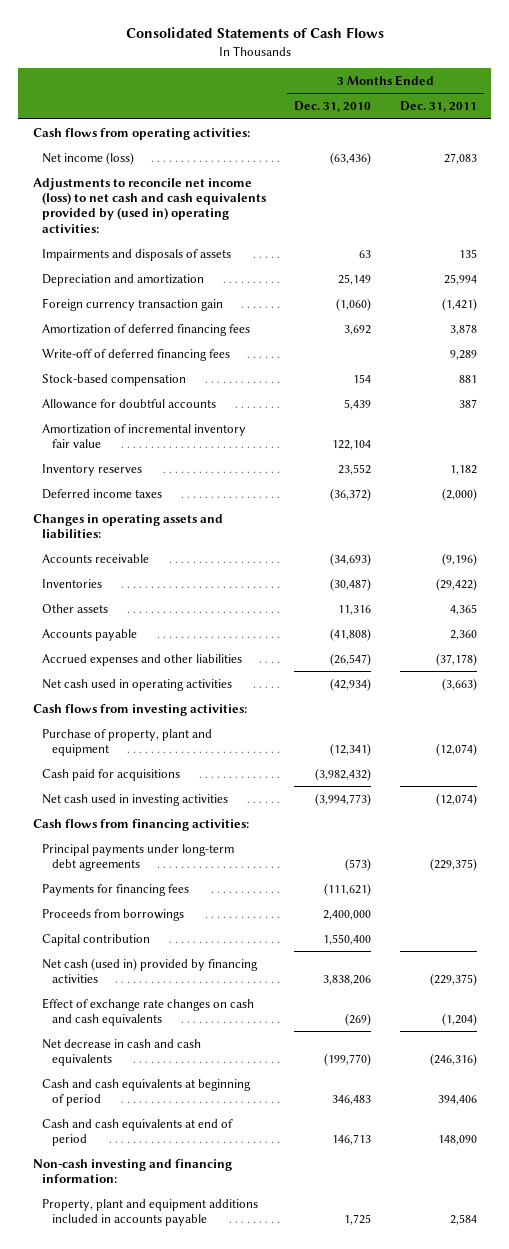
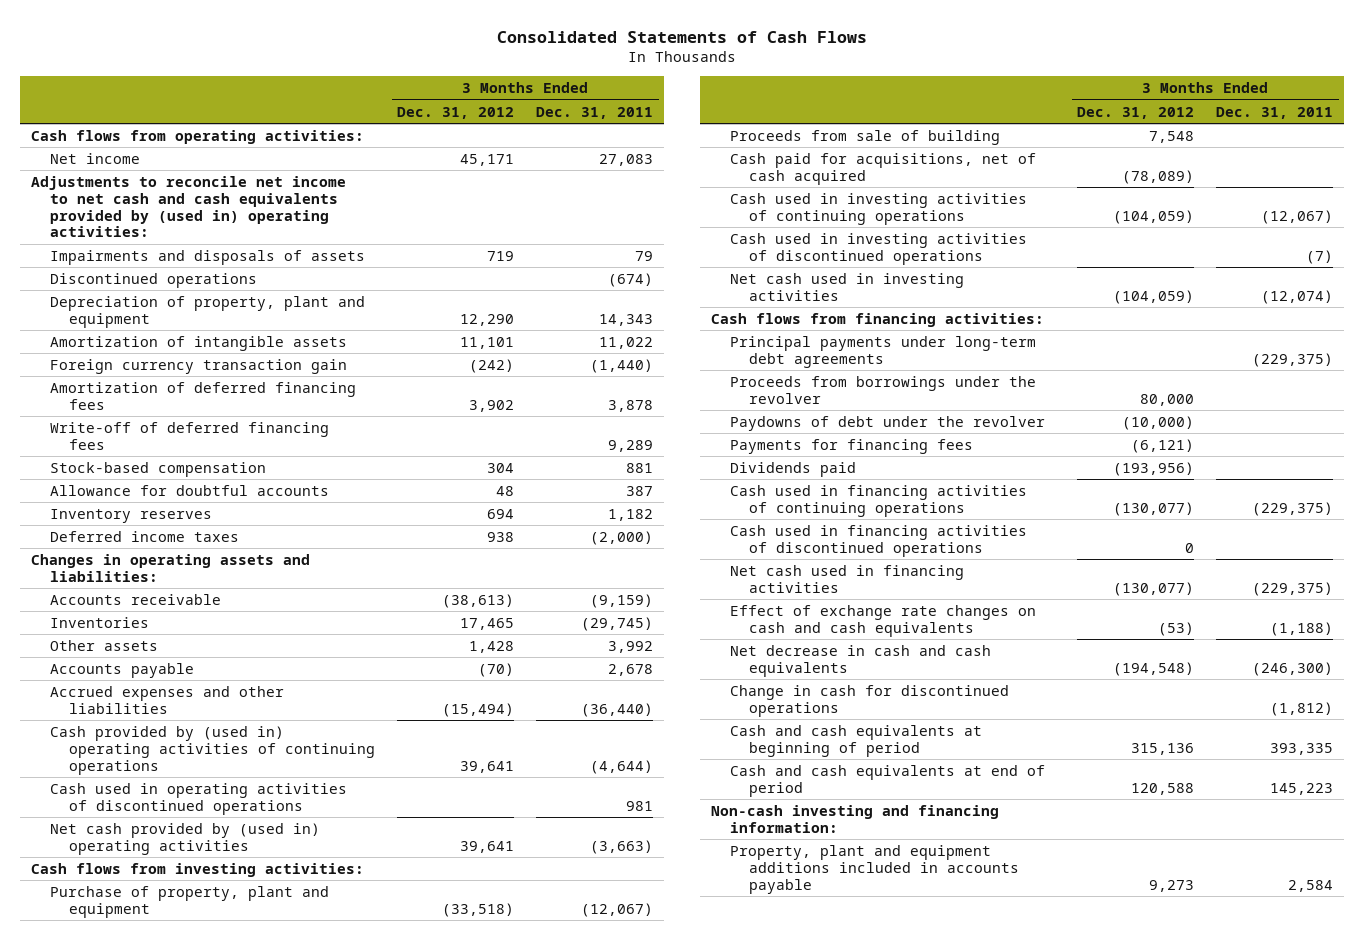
[294,101,372,113] Dec. 31, 2010 -> none
none -> [397,106,515,119] Dec. 31, 2012
[42,273,205,286] Depreciation and amortization -> none
[42,151,135,165] Net income (loss) -> [50,152,141,164] Net income
[32,177,267,233] Adjustments to reconcile net income (loss) to net cash and cash equivalents provided by (used in) operating activities: -> [31,175,347,238] Adjustments to reconcile net income to net cash and cash equivalents provided by (used in) operating activities:
[458,248,477,258] 135 -> [635,250,654,261] 79
none -> [50,272,258,288] Discontinued operations
none -> [50,295,366,328] Depreciation of property, plant and equipment
none -> [50,335,348,351] Amortization of intangible assets
[441,297,477,311] (1,421) -> [590,358,654,373] (1,440)
[42,423,247,448] Amortization of incremental inventory fair value -> none
[441,552,477,566] (9,196) -> [590,593,654,608] (9,159)
[435,577,477,591] (29,422) -> [581,616,654,631] (29,745)
[449,603,477,615] 4,365 -> [608,640,654,653] 3,992
[449,629,477,640] 2,360 -> [608,663,654,676] 2,678
[435,652,477,666] (37,178) -> [581,702,654,717] (36,440)
[42,678,233,691] Net cash used in operating activities -> [50,725,376,775] Cash provided by (used in) operating activities of continuing operations
[441,677,477,691] (3,663) -> [590,759,654,774] (4,644)
none -> [50,782,348,815] Cash used in operating activities of discontinued operations
none -> [50,822,321,855] Net cash provided by (used in) operating activities
[435,742,477,756] (12,074) -> [581,902,654,917] (12,067)
none -> [730,129,1001,145] Proceeds from sale of building
[42,768,181,781] Cash paid for acquisitions -> [730,152,1037,185] Cash paid for acquisitions, net of cash acquired
none -> [730,192,1028,225] Cash used in investing activities of continuing operations
none -> [730,232,1028,265] Cash used in investing activities of discontinued operations
none -> [730,375,1037,404] Proceeds from borrowings under the revolver
none -> [730,415,1046,431] Paydowns of debt under the revolver
[42,908,185,921] Proceeds from borrowings -> none
[42,933,151,946] Capital contribution -> none
none -> [730,461,857,477] Dividends paid
[42,957,259,983] Net cash (used in) provided by financing activities -> [730,484,1028,517] Cash used in financing activities of continuing operations
none -> [730,524,1028,557] Cash used in financing activities of discontinued operations
none -> [730,564,965,593] Net cash used in financing activities
[441,1012,477,1026] (1,204) -> [1270,621,1334,636] (1,188)
[429,1052,477,1066] (246,316) -> [1252,661,1334,676] (246,300)
none -> [730,684,1010,717] Change in cash for discontinued operations
[437,1094,477,1105] 394,406 -> [1270,742,1334,755] 393,335
[437,1134,477,1145] 148,090 -> [1270,782,1334,795] 145,223

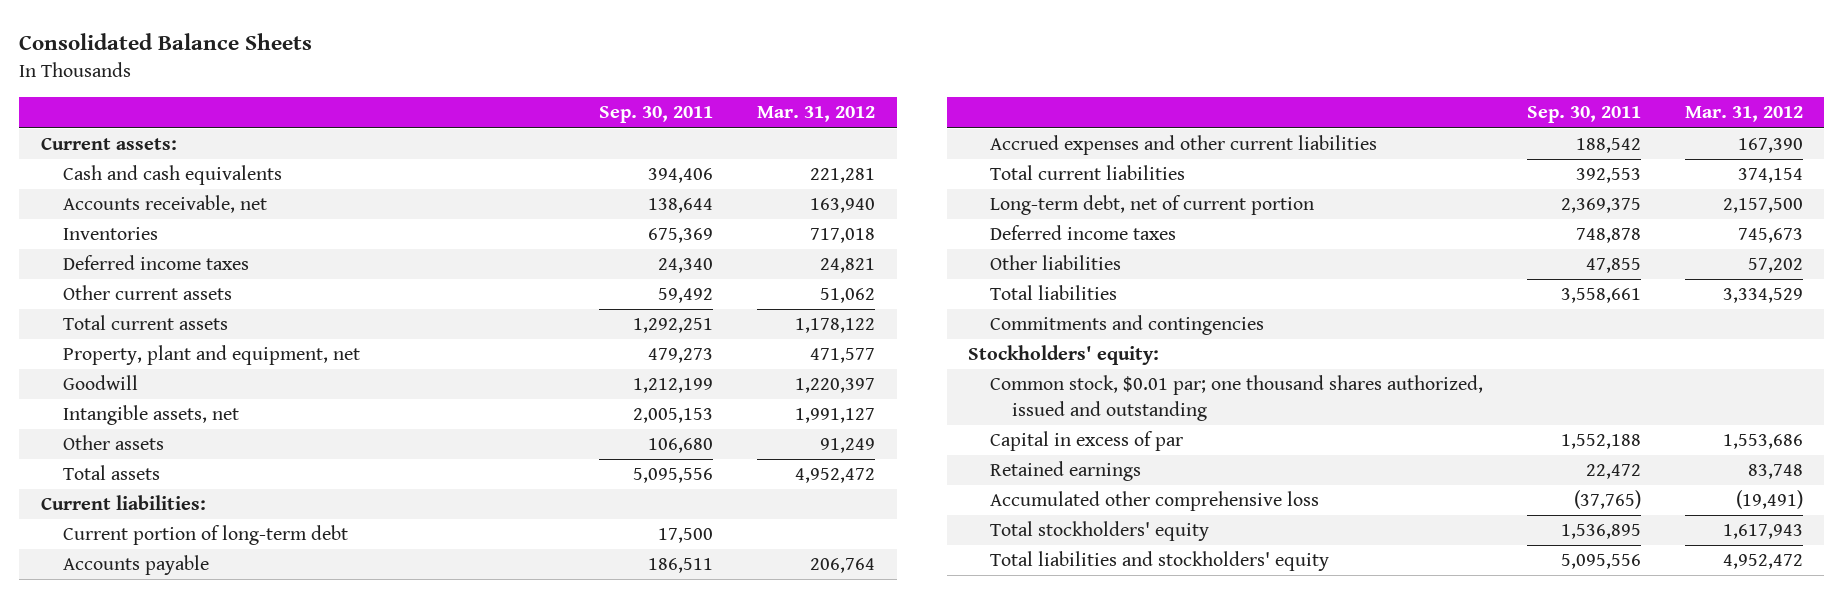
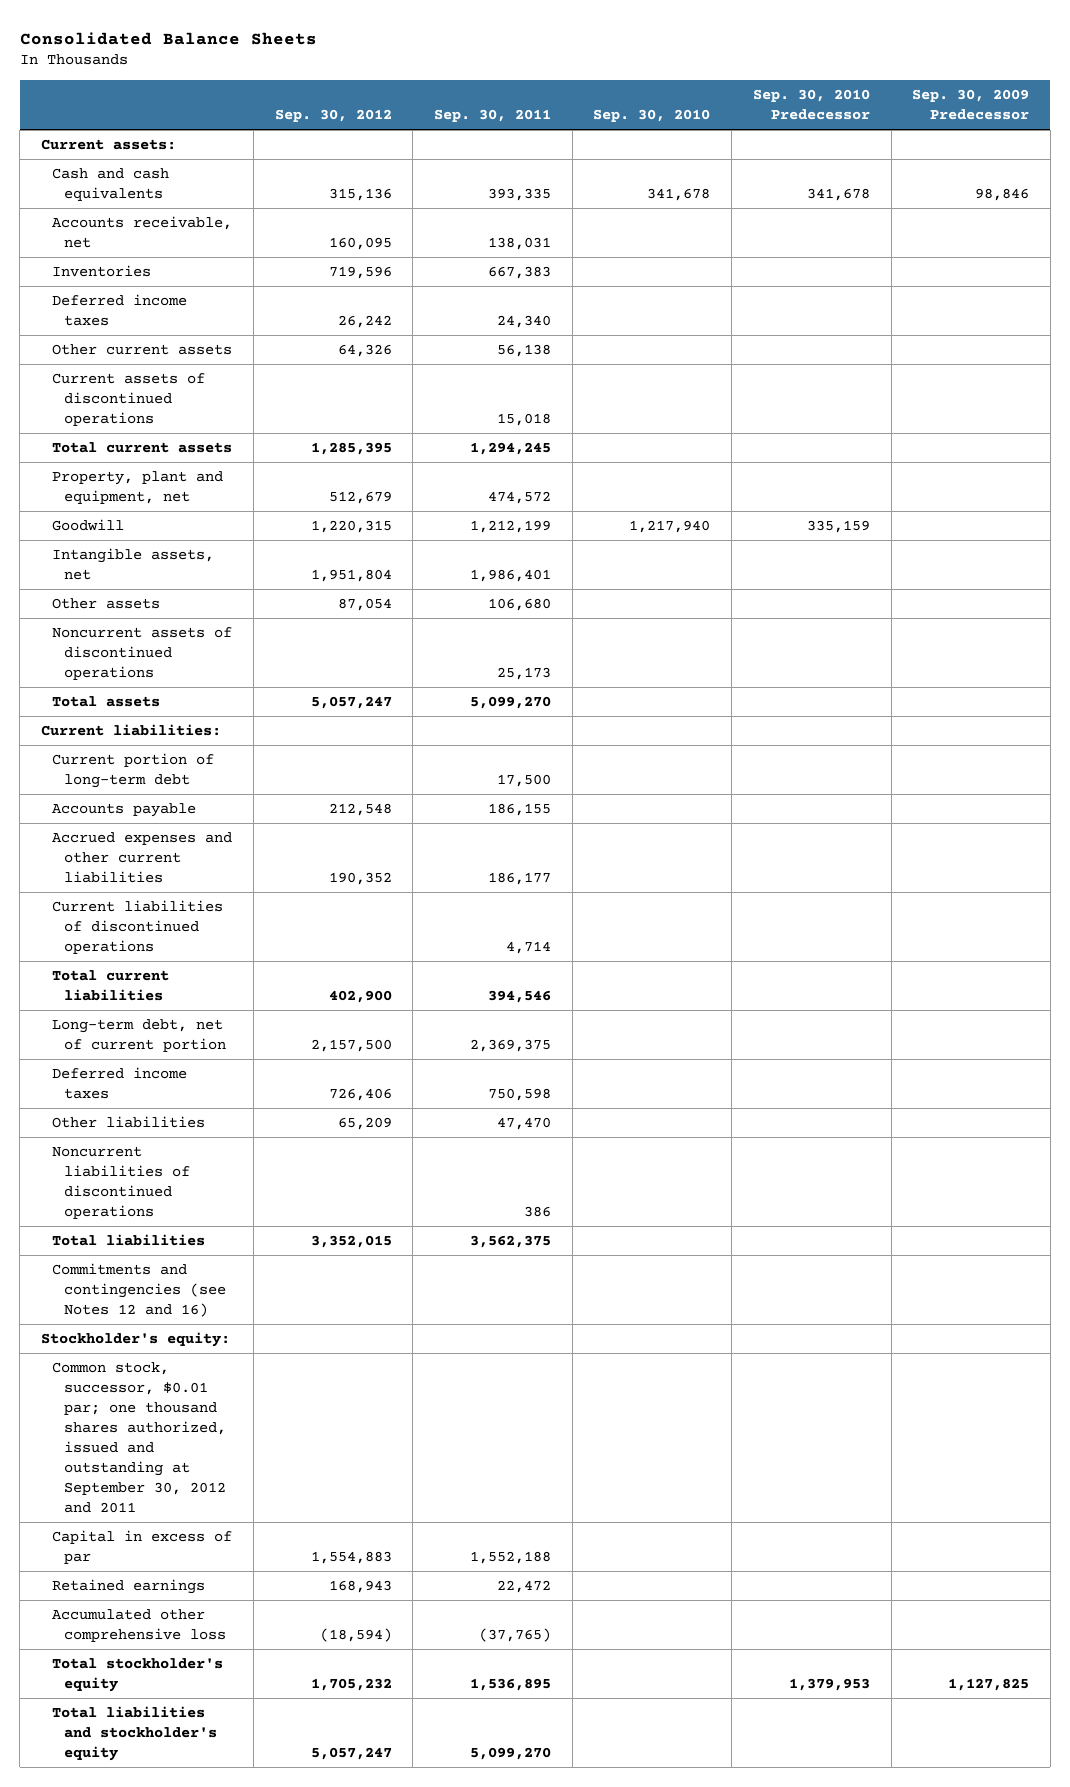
[756,106,875,123] Mar. 31, 2012 -> none
none -> [274,108,392,122] Sep. 30, 2012
none -> [593,108,711,122] Sep. 30, 2010
none -> [752,89,870,120] Sep. 30, 2010 Predecessor
none -> [912,89,1030,120] Sep. 30, 2009 Predecessor
[648,168,714,184] 394,406 -> [488,188,552,202] 393,335
[648,198,714,214] 138,644 -> [488,237,552,251] 138,031
[648,228,714,244] 675,369 -> [488,266,552,280] 667,383
[658,288,714,304] 59,492 -> [497,344,552,358] 56,138
none -> [52,373,206,426] Current assets of discontinued operations
[633,318,714,334] 1,292,251 -> [470,442,552,456] 1,294,245
[648,348,714,364] 479,273 -> [488,491,552,505] 474,572
[633,408,714,424] 2,005,153 -> [470,569,552,583] 1,986,401
none -> [52,627,233,680] Noncurrent assets of discontinued operations
[633,468,714,484] 5,095,556 -> [470,696,552,710] 5,099,270
[648,558,714,574] 186,511 -> [488,803,552,817] 186,155
[1575,138,1641,154] 188,542 -> [488,871,552,885] 186,177
none -> [52,900,224,954] Current liabilities of discontinued operations
[1575,168,1641,184] 392,553 -> [488,990,552,1004] 394,546
[1575,228,1641,244] 748,878 -> [488,1088,552,1102] 750,598
[1585,258,1641,274] 47,855 -> [497,1117,552,1131] 47,470
none -> [52,1146,190,1219] Noncurrent liabilities of discontinued operations
[1560,288,1641,304] 3,558,661 -> [470,1235,552,1249] 3,562,375
[990,315,1265,336] Commitments and contingencies -> [52,1263,226,1317] Commitments and contingencies (see Notes 12 and 16)
[968,345,1160,366] Stockholders' equity: -> [40,1332,230,1348] Stockholder's equity:
[990,375,1484,422] Common stock, $0.01 par; one thousand shares authorized, issued and outstanding -> [52,1362,226,1513] Common stock, successor, $0.01 par; one thousand shares authorized, issued and outstanding at September 30, 2012 and 2011
[990,521,1210,542] Total stockholders' equity -> [52,1658,224,1693] Total stockholder's equity
[990,551,1330,572] Total liabilities and stockholders' equity -> [52,1706,217,1761] Total liabilities and stockholder's equity
[1560,554,1641,570] 5,095,556 -> [470,1746,552,1760] 5,099,270

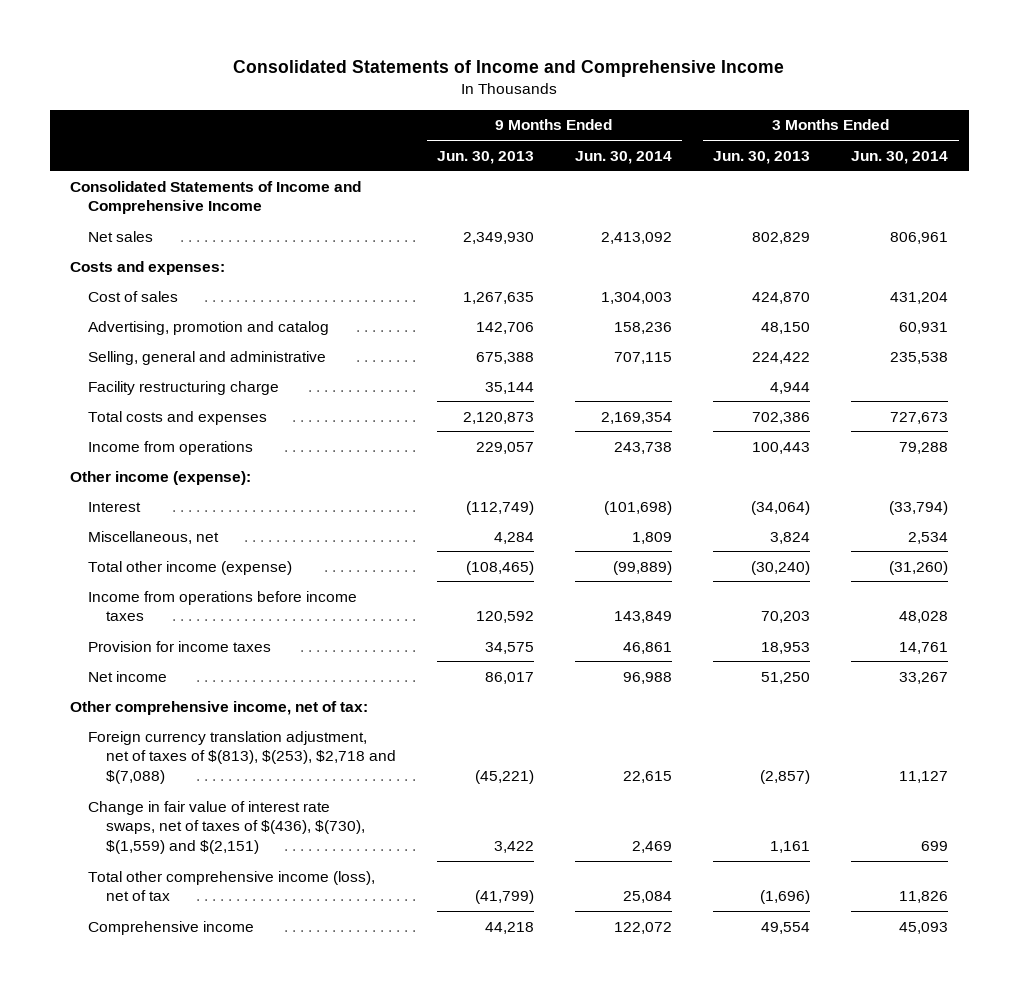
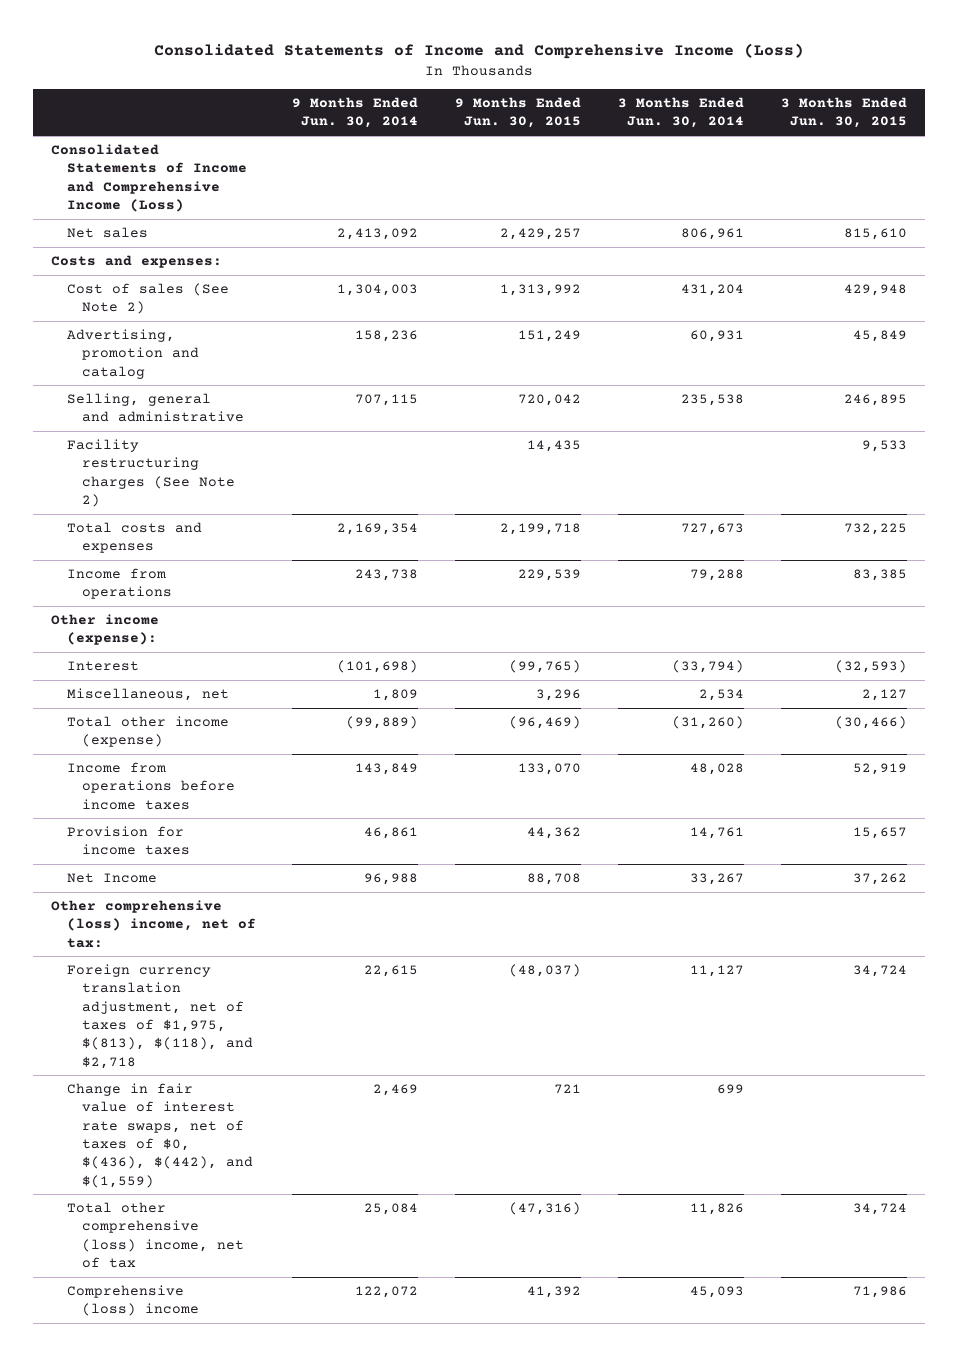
[233,60,785,78] Consolidated Statements of Income and Comprehensive Income -> [153,43,804,60] Consolidated Statements of Income and Comprehensive Income (Loss)
[436,150,534,164] Jun. 30, 2013 -> none
[713,150,811,164] Jun. 30, 2013 -> none
none -> [455,97,582,129] 9 Months Ended Jun. 30, 2015
none -> [780,97,907,129] 3 Months Ended Jun. 30, 2015
[70,180,362,215] Consolidated Statements of Income and Comprehensive Income -> [51,144,247,213] Consolidated Statements of Income and Comprehensive Income (Loss)
[87,290,178,302] Cost of sales -> [66,283,229,315] Cost of sales (See Note 2)
[87,380,279,395] Facility restructuring charge -> [66,439,236,508] Facility restructuring charges (See Note 2)
[87,670,167,682] Net income -> [66,873,157,884] Net Income
[70,700,369,715] Other comprehensive income, net of tax: -> [51,900,256,948] Other comprehensive (loss) income, net of tax:
[87,730,396,784] Foreign currency translation adjustment, net of taxes of $(813), $(253), $2,718 and $(7,088) -> [66,964,254,1069] Foreign currency translation adjustment, net of taxes of $1,975, $(813), $(118), and $2,718
[87,800,365,854] Change in fair value of interest rate swaps, net of taxes of $(436), $(730), $(1,559) and $(2,151) -> [66,1083,254,1188] Change in fair value of interest rate swaps, net of taxes of $0, $(436), $(442), and $(1,559)
[87,870,375,902] Total other comprehensive income (loss), net of tax -> [66,1202,245,1269] Total other comprehensive (loss) income, net of tax
[87,920,254,935] Comprehensive income -> [66,1285,200,1317] Comprehensive (loss) income

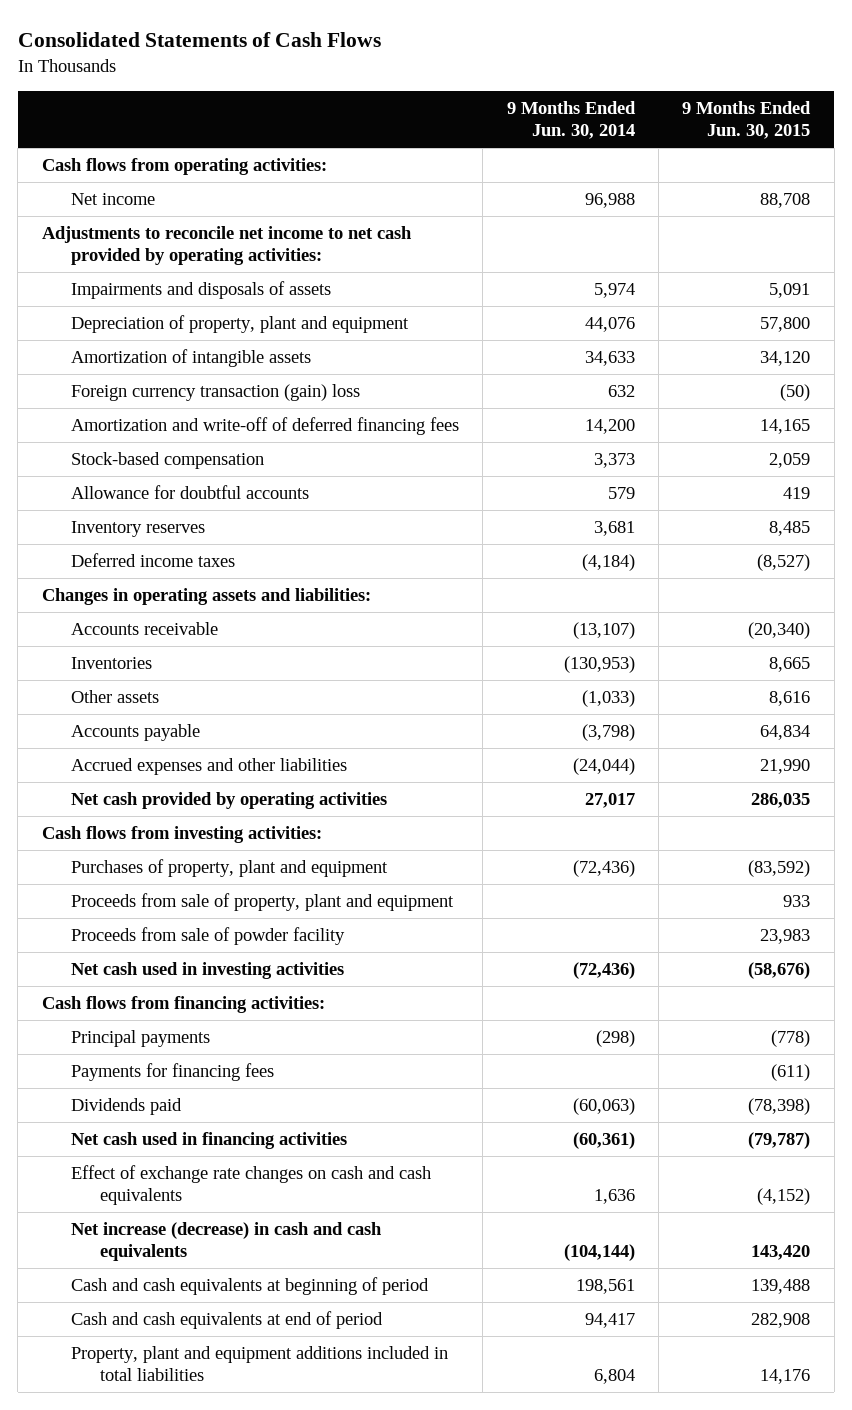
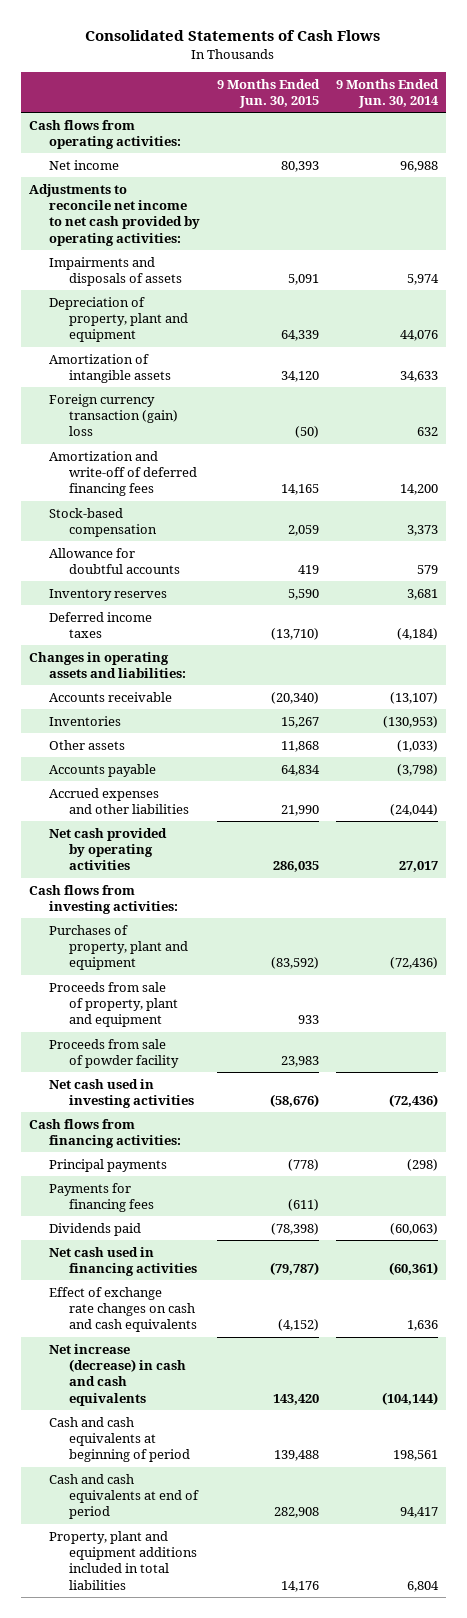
[760,193,811,209] 88,708 -> [280,160,319,172] 80,393
[760,317,811,333] 57,800 -> [280,330,319,342] 64,339
[769,521,811,537] 8,485 -> [287,588,319,600] 5,590
[757,554,811,572] (8,527) -> [270,628,319,641] (13,710)
[769,657,811,673] 8,665 -> [280,716,319,728] 15,267
[769,691,811,707] 8,616 -> [280,740,319,752] 11,868

